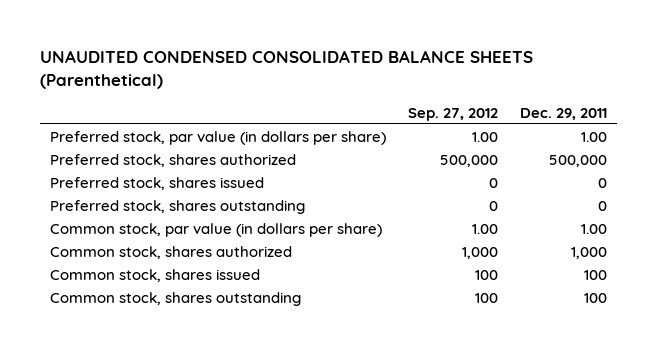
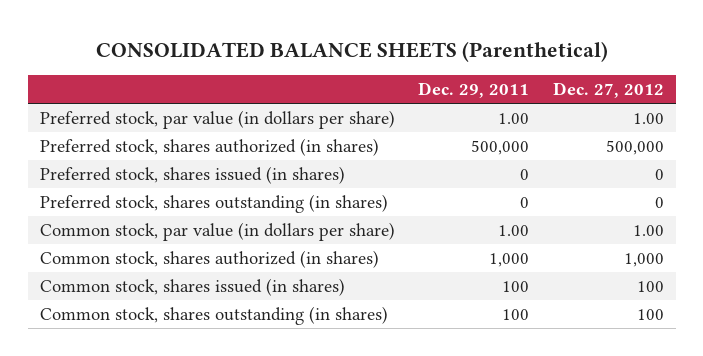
[39,49,533,89] UNAUDITED CONDENSED CONSOLIDATED BALANCE SHEETS (Parenthetical) -> [95,40,608,62] CONSOLIDATED BALANCE SHEETS (Parenthetical)
[407,107,498,121] Sep. 27, 2012 -> none
none -> [552,82,664,99] Dec. 27, 2012
[50,153,297,167] Preferred stock, shares authorized -> [39,138,379,157] Preferred stock, shares authorized (in shares)
[50,176,265,190] Preferred stock, shares issued -> [39,166,345,185] Preferred stock, shares issued (in shares)
[50,199,306,214] Preferred stock, shares outstanding -> [39,194,388,214] Preferred stock, shares outstanding (in shares)
[50,245,293,259] Common stock, shares authorized -> [39,250,379,269] Common stock, shares authorized (in shares)
[50,268,261,282] Common stock, shares issued -> [39,278,345,297] Common stock, shares issued (in shares)
[50,291,302,306] Common stock, shares outstanding -> [39,306,388,326] Common stock, shares outstanding (in shares)

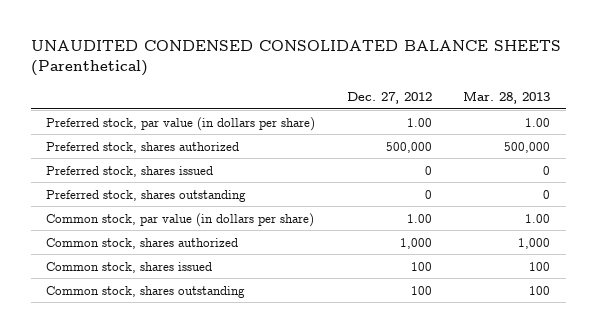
[95,40,608,62] CONSOLIDATED BALANCE SHEETS (Parenthetical) -> [30,40,561,77] UNAUDITED CONDENSED CONSOLIDATED BALANCE SHEETS (Parenthetical)
[418,82,530,99] Dec. 29, 2011 -> none
none -> [463,90,551,104] Mar. 28, 2013
[39,138,379,157] Preferred stock, shares authorized (in shares) -> [46,141,240,153] Preferred stock, shares authorized
[39,166,345,185] Preferred stock, shares issued (in shares) -> [46,165,214,177] Preferred stock, shares issued
[39,194,388,214] Preferred stock, shares outstanding (in shares) -> [46,189,247,202] Preferred stock, shares outstanding
[39,250,379,269] Common stock, shares authorized (in shares) -> [46,237,239,249] Common stock, shares authorized
[39,278,345,297] Common stock, shares issued (in shares) -> [46,261,213,273] Common stock, shares issued
[39,306,388,326] Common stock, shares outstanding (in shares) -> [46,285,246,298] Common stock, shares outstanding

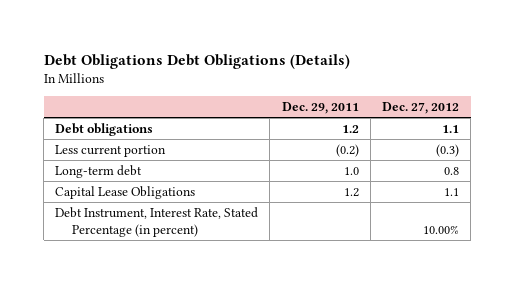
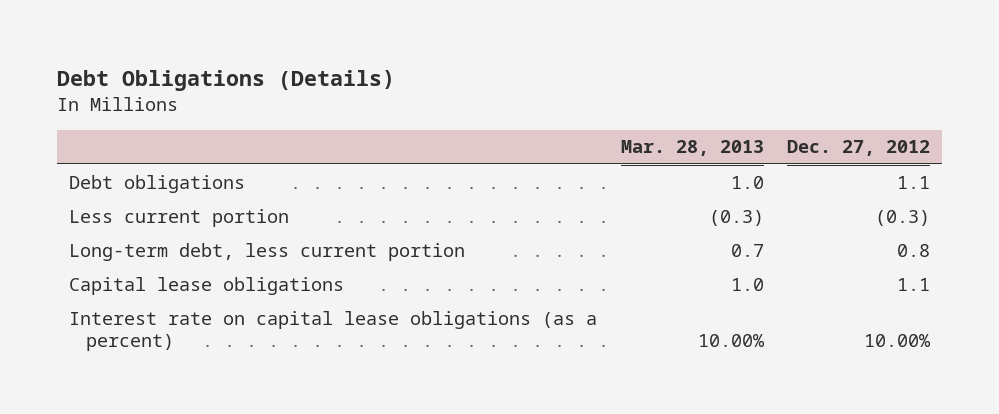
[43,53,350,69] Debt Obligations Debt Obligations (Details) -> [57,70,396,92] Debt Obligations (Details)
[281,102,359,115] Dec. 29, 2011 -> none
none -> [620,140,764,157] Mar. 28, 2013
[55,164,143,178] Long-term debt -> [69,242,466,261] Long-term debt, less current portion
[55,185,196,199] Capital Lease Obligations -> [69,276,345,295] Capital lease obligations
[55,206,259,237] Debt Instrument, Interest Rate, Stated Percentage (in percent) -> [69,310,598,351] Interest rate on capital lease obligations (as a percent)

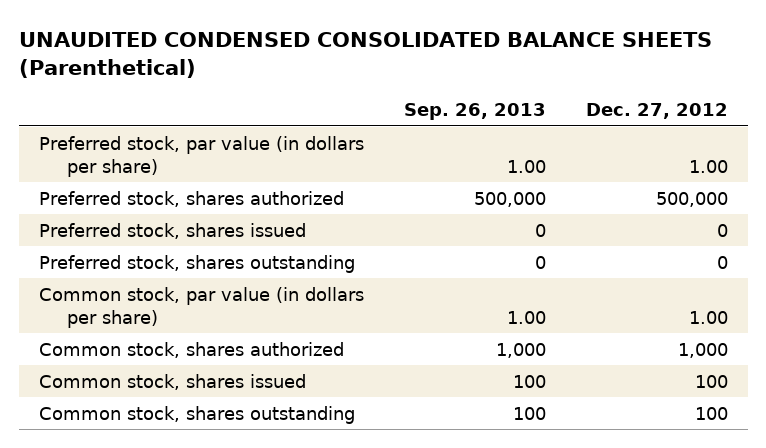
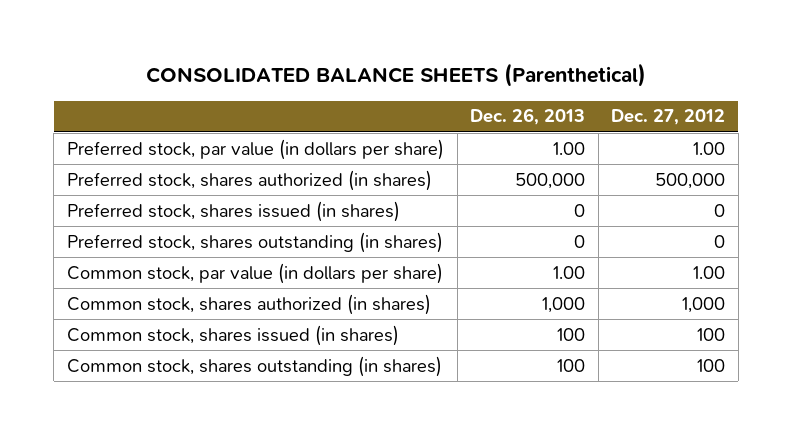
[18,32,712,79] UNAUDITED CONDENSED CONSOLIDATED BALANCE SHEETS (Parenthetical) -> [146,63,647,88] CONSOLIDATED BALANCE SHEETS (Parenthetical)
[403,103,546,121] Sep. 26, 2013 -> none
none -> [470,108,586,126] Dec. 26, 2013
[38,190,344,207] Preferred stock, shares authorized -> [66,169,432,191] Preferred stock, shares authorized (in shares)
[38,222,306,239] Preferred stock, shares issued -> [66,200,400,222] Preferred stock, shares issued (in shares)
[38,254,355,273] Preferred stock, shares outstanding -> [66,231,443,253] Preferred stock, shares outstanding (in shares)
[38,341,344,358] Common stock, shares authorized -> [66,293,431,315] Common stock, shares authorized (in shares)
[38,373,306,390] Common stock, shares issued -> [66,324,399,346] Common stock, shares issued (in shares)
[38,405,355,424] Common stock, shares outstanding -> [66,355,442,377] Common stock, shares outstanding (in shares)

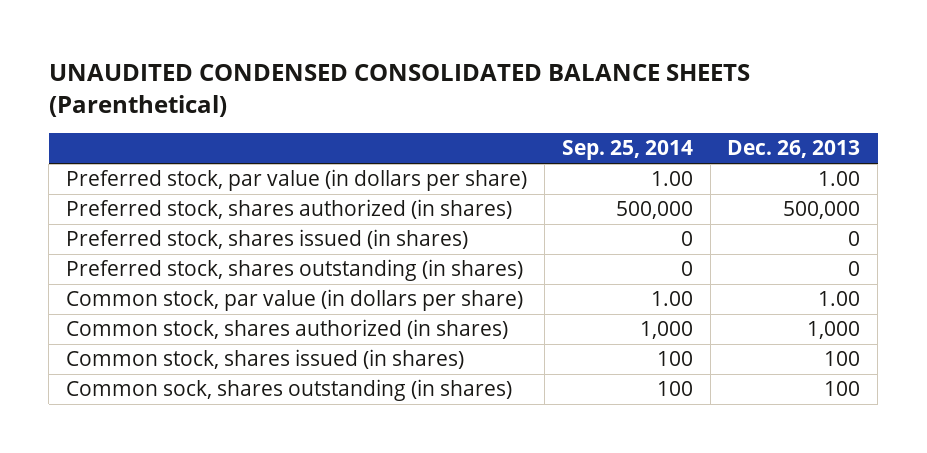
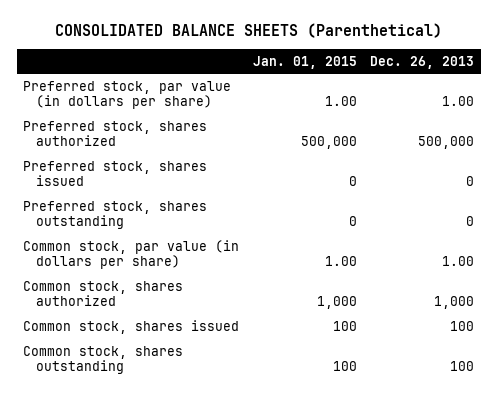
[48,63,750,117] UNAUDITED CONDENSED CONSOLIDATED BALANCE SHEETS (Parenthetical) -> [54,23,442,39] CONSOLIDATED BALANCE SHEETS (Parenthetical)
[561,140,693,161] Sep. 25, 2014 -> none
none -> [252,55,357,69] Jan. 01, 2015
[66,199,513,220] Preferred stock, shares authorized (in shares) -> [23,120,208,146] Preferred stock, shares authorized
[66,229,469,250] Preferred stock, shares issued (in shares) -> [23,160,208,186] Preferred stock, shares issued
[66,259,524,282] Preferred stock, shares outstanding (in shares) -> [23,200,208,229] Preferred stock, shares outstanding
[66,319,509,340] Common stock, shares authorized (in shares) -> [23,280,184,306] Common stock, shares authorized
[66,349,465,370] Common stock, shares issued (in shares) -> [23,319,240,334] Common stock, shares issued
[66,379,513,402] Common sock, shares outstanding (in shares) -> [23,345,184,374] Common stock, shares outstanding

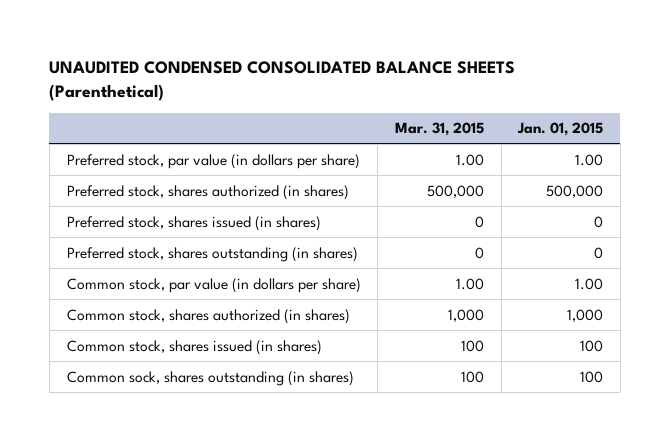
[54,23,442,39] CONSOLIDATED BALANCE SHEETS (Parenthetical) -> [49,61,516,102] UNAUDITED CONDENSED CONSOLIDATED BALANCE SHEETS (Parenthetical)
[370,55,475,69] Dec. 26, 2013 -> none
none -> [394,122,484,137] Mar. 31, 2015
[23,120,208,146] Preferred stock, shares authorized -> [66,184,349,200] Preferred stock, shares authorized (in shares)
[23,160,208,186] Preferred stock, shares issued -> [66,215,321,231] Preferred stock, shares issued (in shares)
[23,200,208,229] Preferred stock, shares outstanding -> [66,246,358,262] Preferred stock, shares outstanding (in shares)
[23,280,184,306] Common stock, shares authorized -> [66,308,350,324] Common stock, shares authorized (in shares)
[23,319,240,334] Common stock, shares issued -> [66,339,322,355] Common stock, shares issued (in shares)
[23,345,184,374] Common stock, shares outstanding -> [66,370,354,386] Common sock, shares outstanding (in shares)

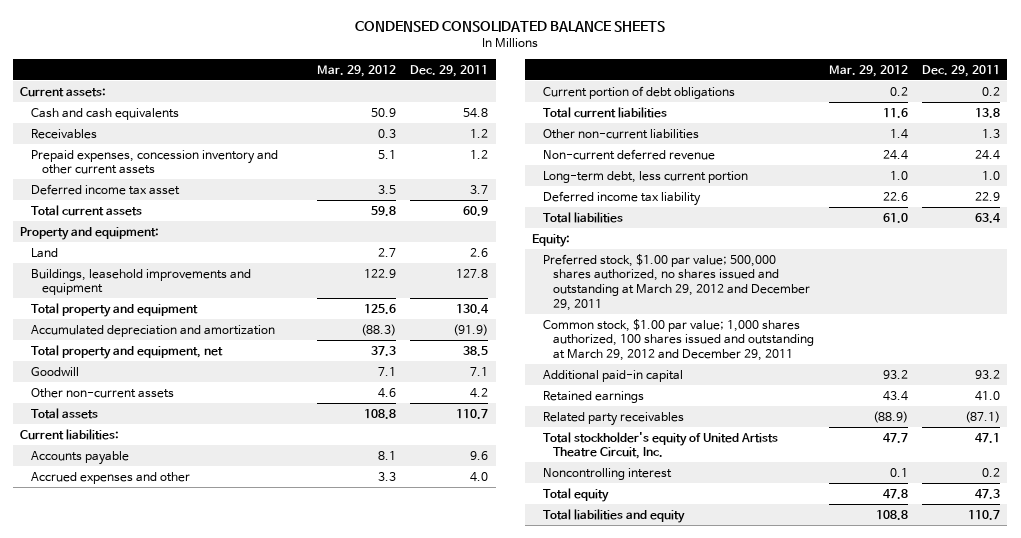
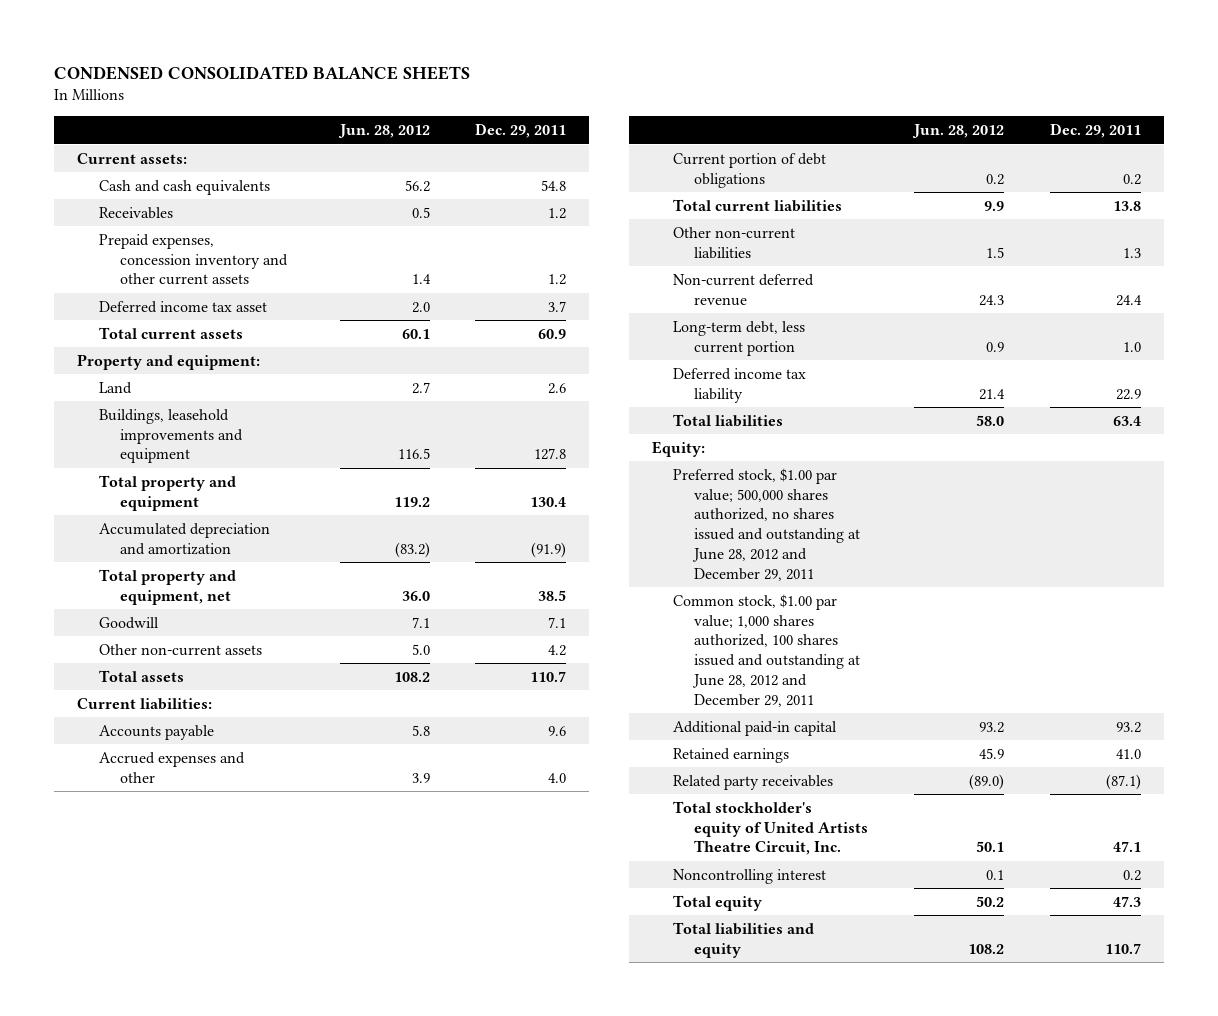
[317,64,397,77] Mar. 29, 2012 -> none
none -> [337,124,430,139] Jun. 28, 2012
[542,253,811,312] Preferred stock, $1.00 par value; 500,000 shares authorized, no shares issued and outstanding at March 29, 2012 and December 29, 2011 -> [672,467,861,581] Preferred stock, $1.00 par value; 500,000 shares authorized, no shares issued and outstanding at June 28, 2012 and December 29, 2011
[542,318,815,362] Common stock, $1.00 par value; 1,000 shares authorized, 100 shares issued and outstanding at March 29, 2012 and December 29, 2011 -> [672,593,861,707] Common stock, $1.00 par value; 1,000 shares authorized, 100 shares issued and outstanding at June 28, 2012 and December 29, 2011

